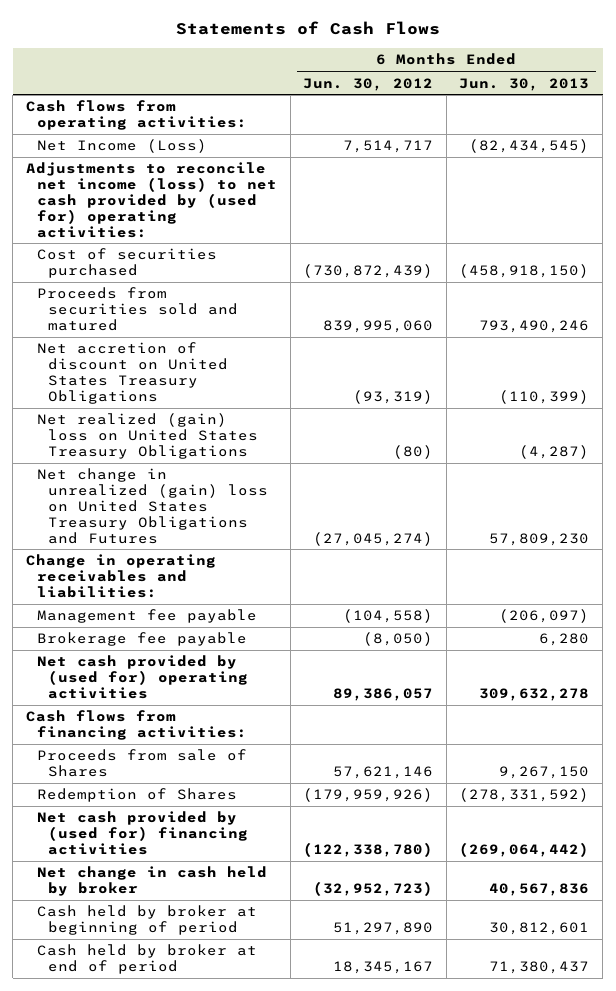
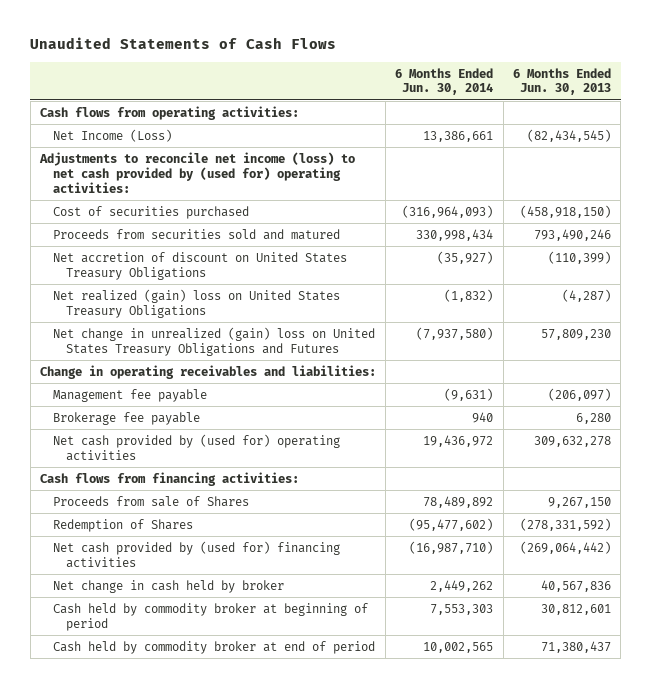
[175,21,440,36] Statements of Cash Flows -> [30,37,337,50] Unaudited Statements of Cash Flows
[303,77,434,91] Jun. 30, 2012 -> none
none -> [395,67,494,96] 6 Months Ended Jun. 30, 2014
[37,905,258,936] Cash held by broker at beginning of period -> [53,602,369,631] Cash held by commodity broker at beginning of period
[37,944,258,975] Cash held by broker at end of period -> [53,640,376,654] Cash held by commodity broker at end of period

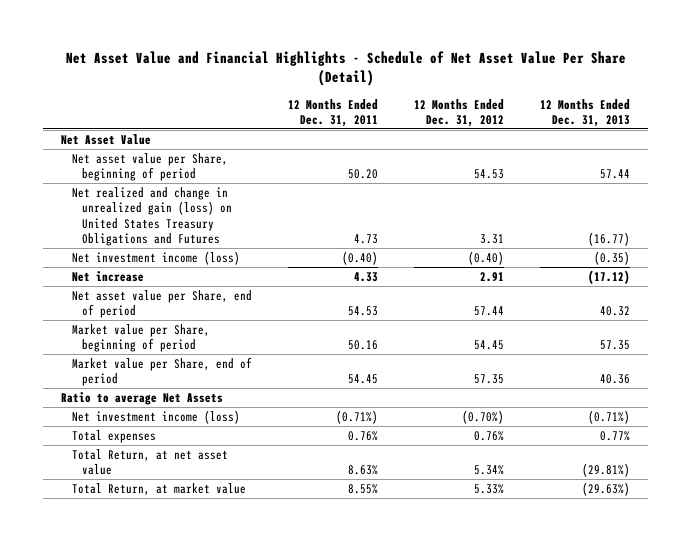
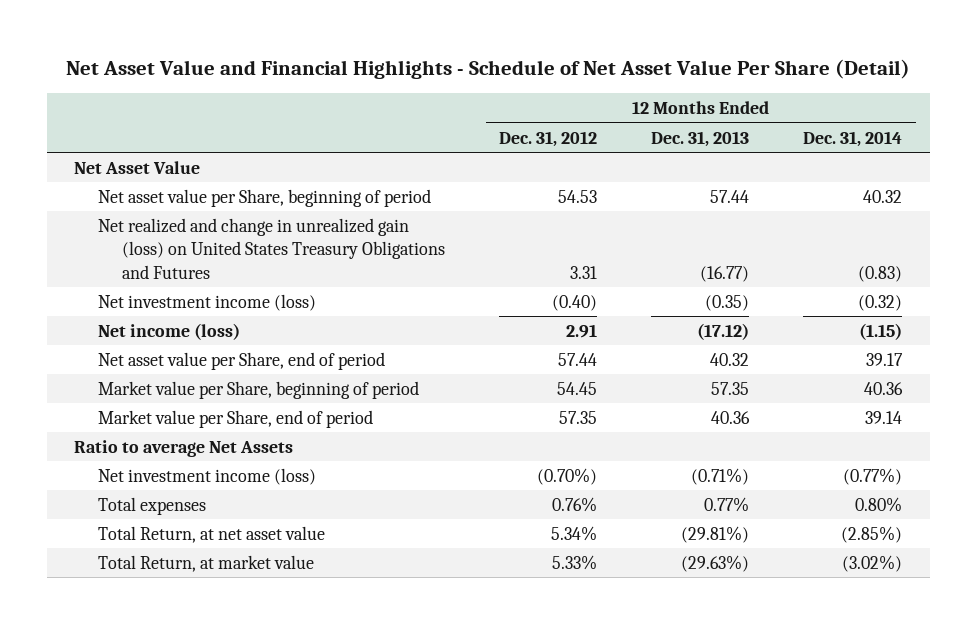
[287,98,378,128] 12 Months Ended Dec. 31, 2011 -> none
none -> [803,130,903,147] Dec. 31, 2014
[71,270,144,282] Net increase -> [97,322,240,340] Net income (loss)

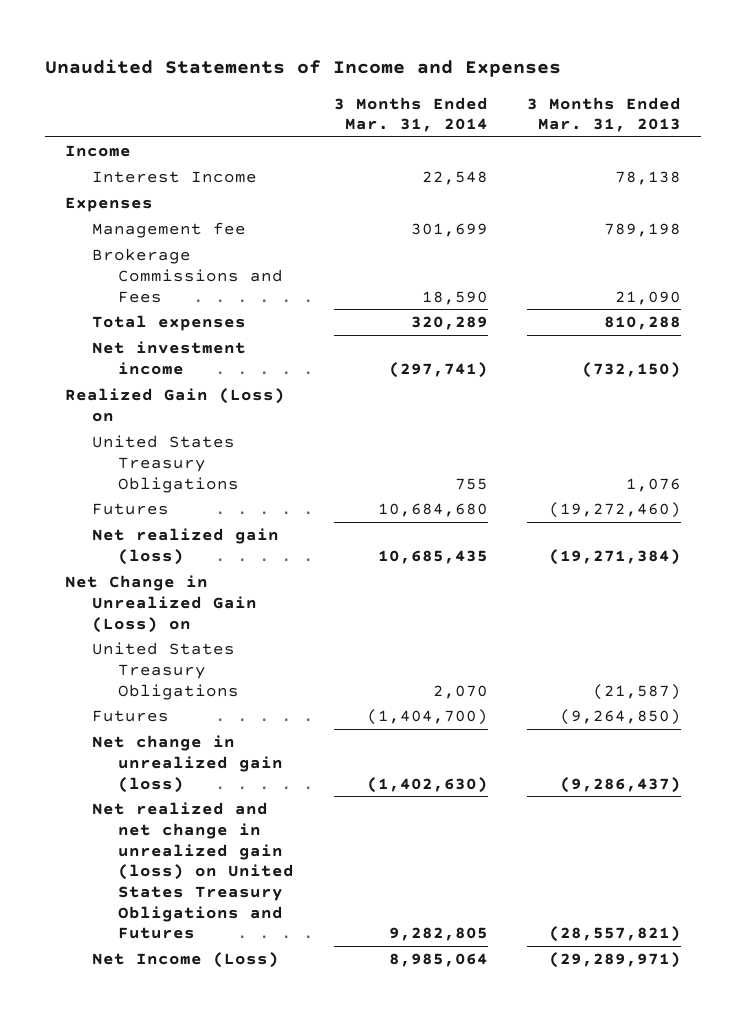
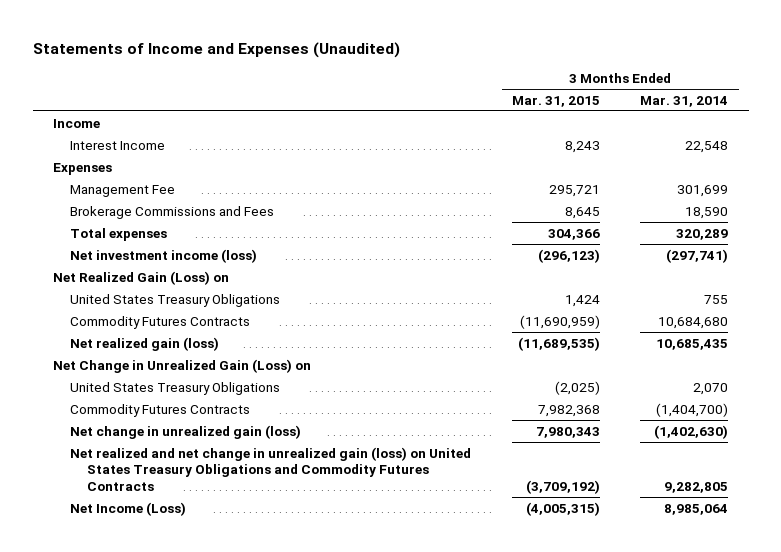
[45,58,562,77] Unaudited Statements of Income and Expenses -> [32,41,400,58] Statements of Income and Expenses (Unaudited)
[527,96,682,133] 3 Months Ended Mar. 31, 2013 -> none
none -> [511,95,600,107] Mar. 31, 2015
[91,222,246,239] Management fee -> [70,184,176,197] Management Fee
[91,341,246,375] Net investment income -> [70,248,258,263] Net investment income (loss)
[65,388,286,422] Realized Gain (Loss) on -> [52,270,229,285] Net Realized Gain (Loss) on
[91,503,169,516] Futures -> [70,315,251,329] Commodity Futures Contracts
[91,710,169,723] Futures -> [70,403,251,417] Commodity Futures Contracts
[91,802,294,940] Net realized and net change in unrealized gain (loss) on United States Treasury Obligations and Futures -> [70,446,472,491] Net realized and net change in unrealized gain (loss) on United States Treasury Obligations and Commodity Futures Contracts

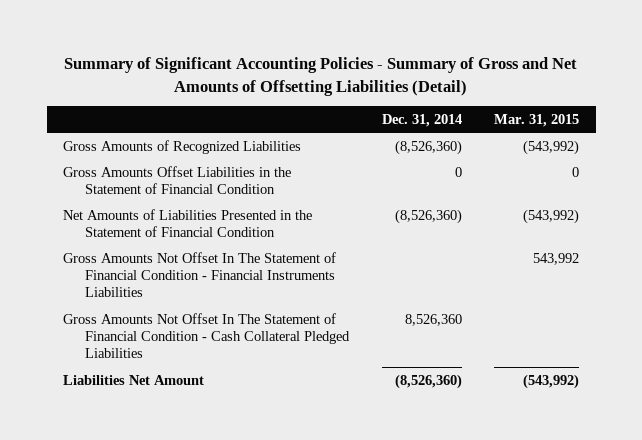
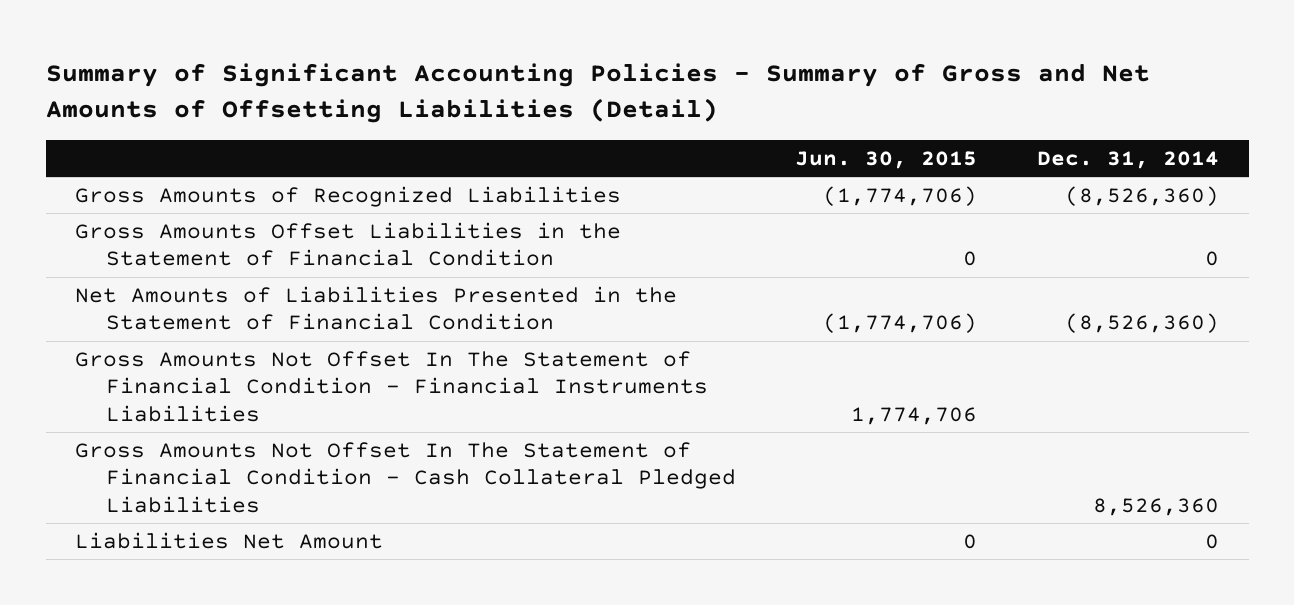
[494,113,580,127] Mar. 31, 2015 -> none
none -> [795,150,978,169] Jun. 30, 2015
[394,373,462,389] (8,526,360) -> [1204,533,1219,549] 0

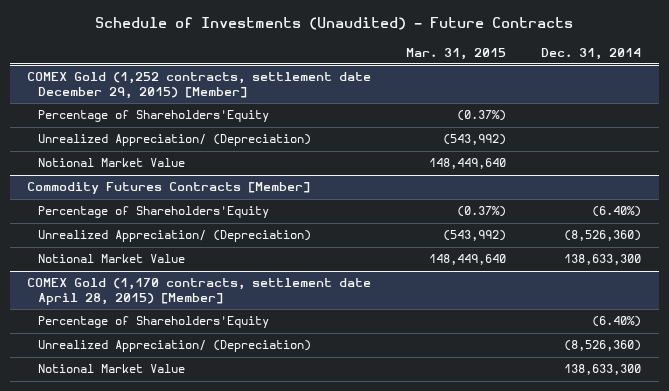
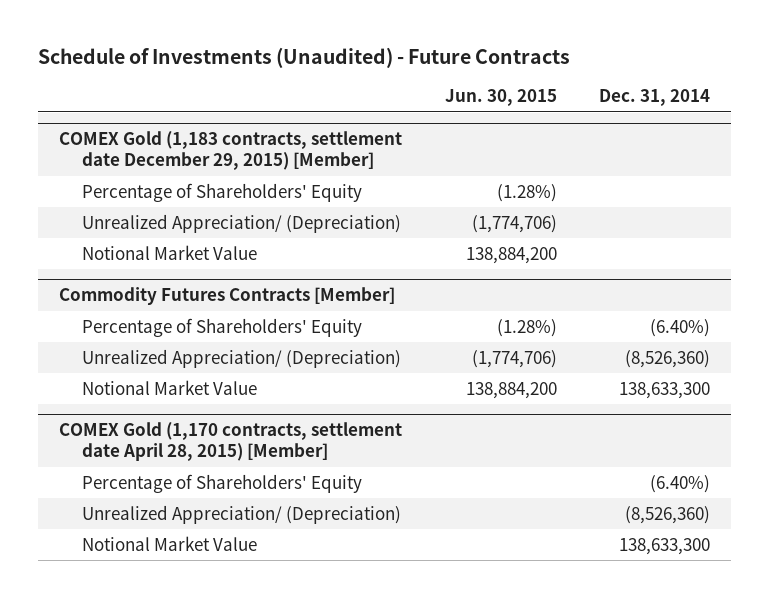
[406,47,507,60] Mar. 31, 2015 -> none
none -> [444,89,557,107] Jun. 30, 2015
[27,72,372,100] COMEX Gold (1,252 contracts, settlement date December 29, 2015) [Member] -> [59,131,403,171] COMEX Gold (1,183 contracts, settlement date December 29, 2015) [Member]
[37,110,269,123] Percentage of Shareholders'Equity -> [82,182,363,202] Percentage of Shareholders' Equity
[37,206,269,219] Percentage of Shareholders'Equity -> [82,317,363,337] Percentage of Shareholders' Equity
[37,316,269,329] Percentage of Shareholders'Equity -> [82,473,363,493] Percentage of Shareholders' Equity

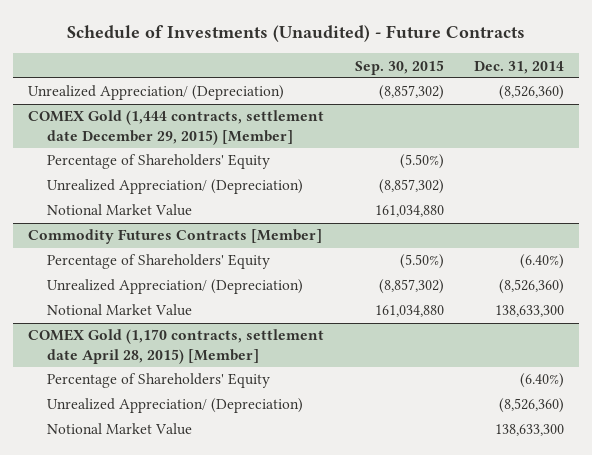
[444,89,557,107] Jun. 30, 2015 -> none
none -> [354,59,444,75] Sep. 30, 2015
none -> [28,85,285,101] Unrealized Appreciation/ (Depreciation)
[59,131,403,171] COMEX Gold (1,183 contracts, settlement date December 29, 2015) [Member] -> [28,110,325,146] COMEX Gold (1,444 contracts, settlement date December 29, 2015) [Member]

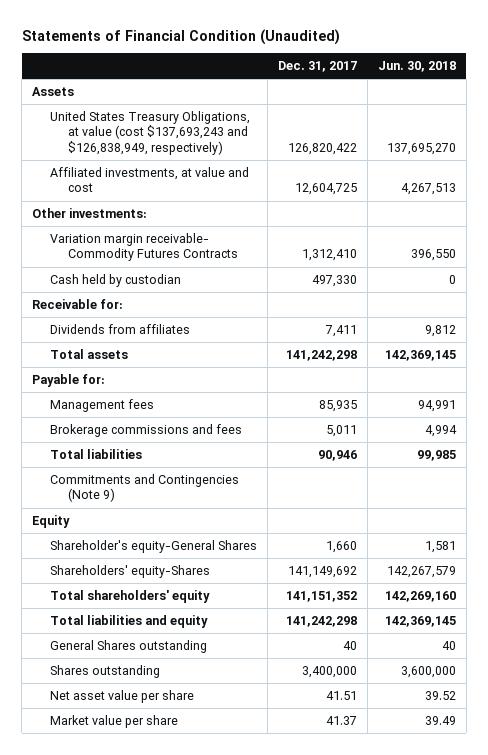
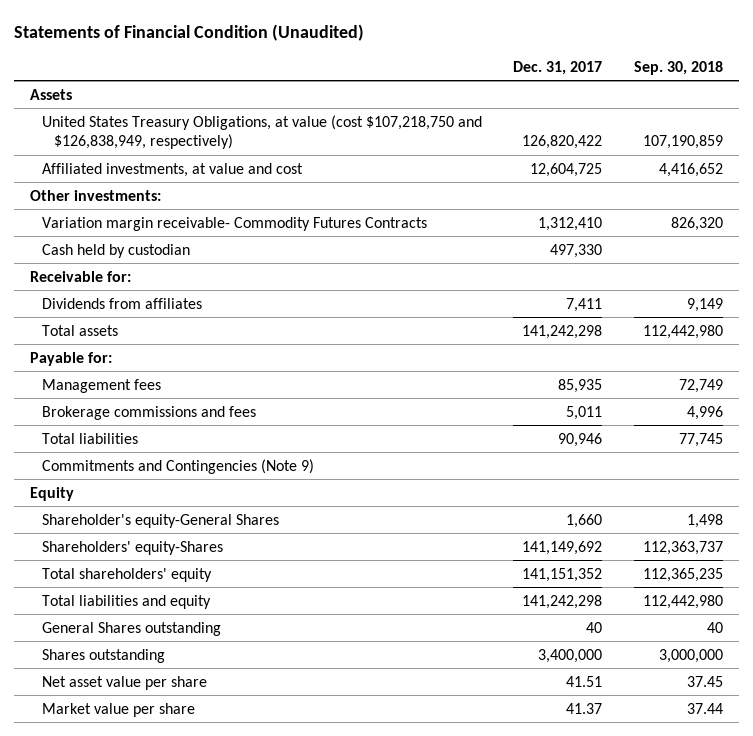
[377,61,456,73] Jun. 30, 2018 -> none
none -> [633,60,723,75] Sep. 30, 2018
[50,110,251,155] United States Treasury Obligations, at value (cost $137,693,243 and $126,838,949, respectively) -> [41,114,482,150] United States Treasury Obligations, at value (cost $107,218,750 and $126,838,949, respectively)

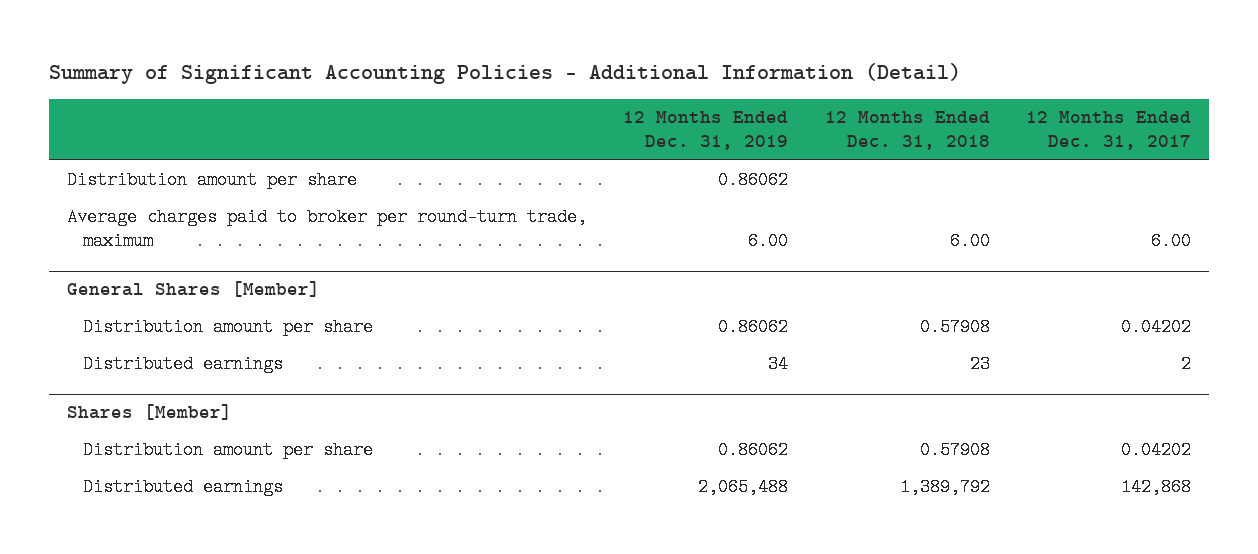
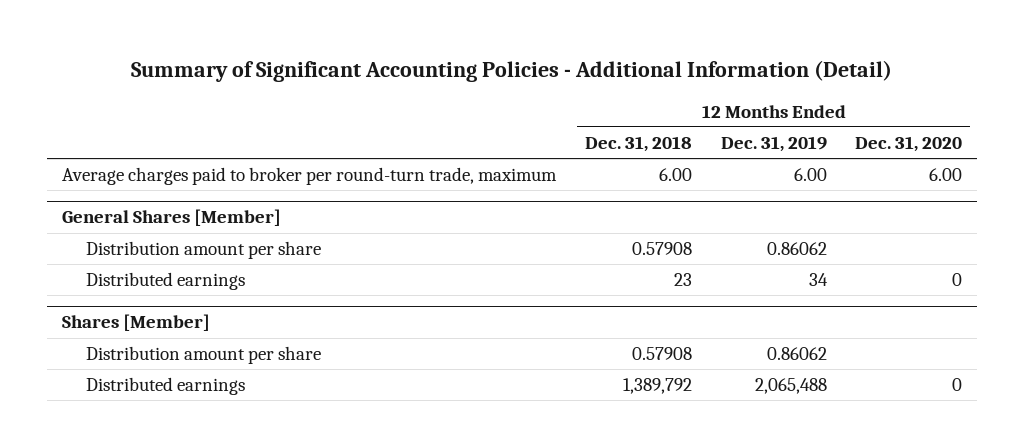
[1025,110,1191,151] 12 Months Ended Dec. 31, 2017 -> none
none -> [855,136,963,153] Dec. 31, 2020
[66,171,357,190] Distribution amount per share -> none

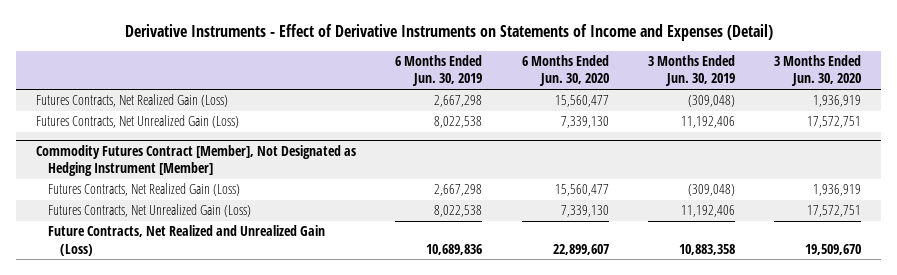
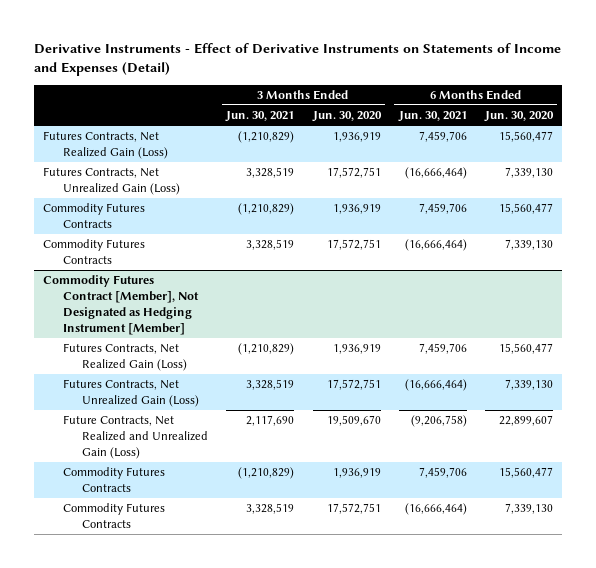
[395,55,483,87] 6 Months Ended Jun. 30, 2019 -> none
[647,55,735,87] 3 Months Ended Jun. 30, 2019 -> none
none -> [225,110,295,122] Jun. 30, 2021
none -> [397,110,467,122] Jun. 30, 2021
none -> [43,203,146,229] Commodity Futures Contracts
none -> [43,239,146,265] Commodity Futures Contracts
none -> [62,467,165,493] Commodity Futures Contracts
none -> [62,503,165,529] Commodity Futures Contracts

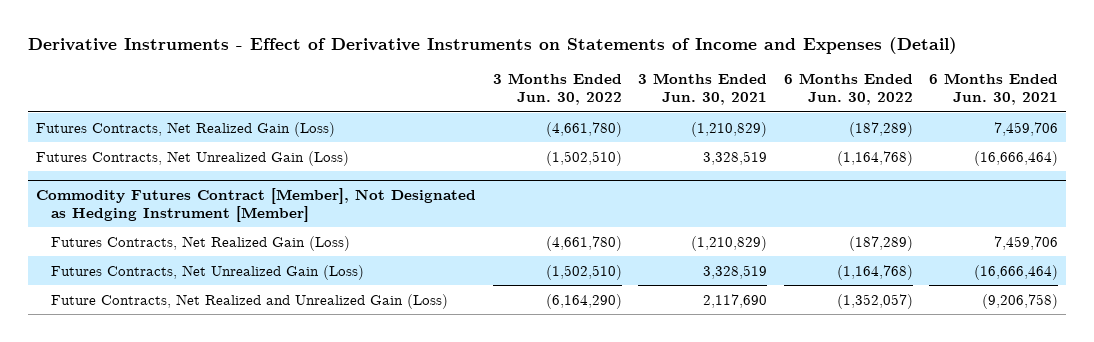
[311,110,382,122] Jun. 30, 2020 -> none
[483,110,554,122] Jun. 30, 2020 -> none
none -> [492,73,622,106] 3 Months Ended Jun. 30, 2022
none -> [783,73,913,106] 6 Months Ended Jun. 30, 2022
[43,203,146,229] Commodity Futures Contracts -> none
[43,239,146,265] Commodity Futures Contracts -> none
[62,467,165,493] Commodity Futures Contracts -> none
[62,503,165,529] Commodity Futures Contracts -> none

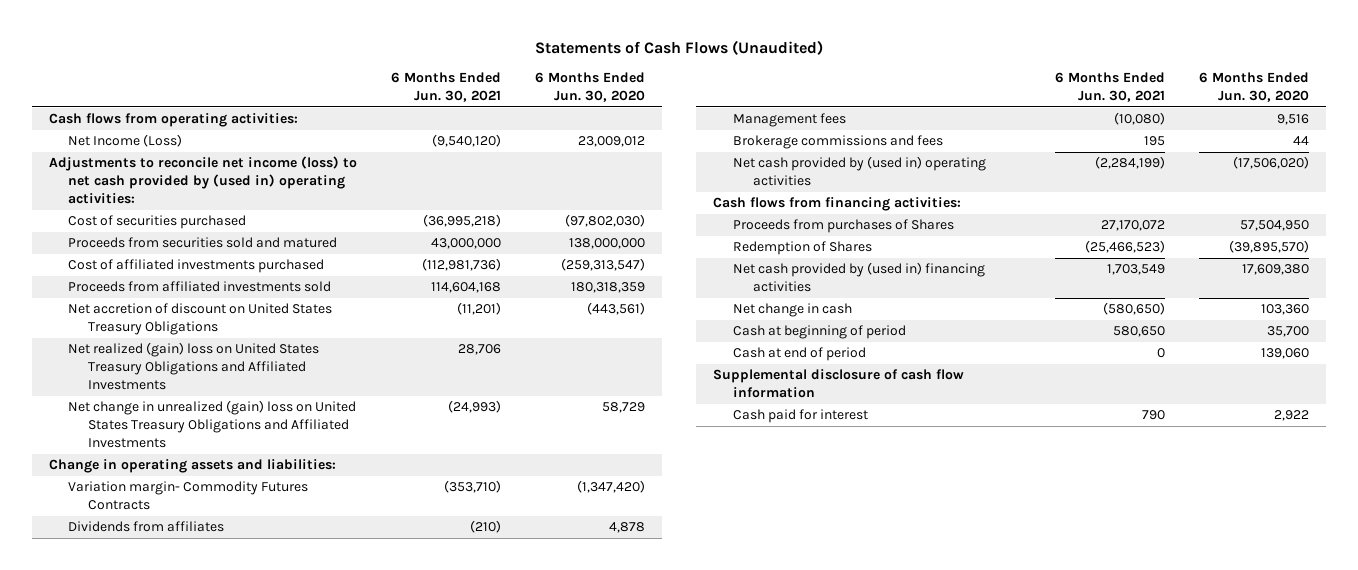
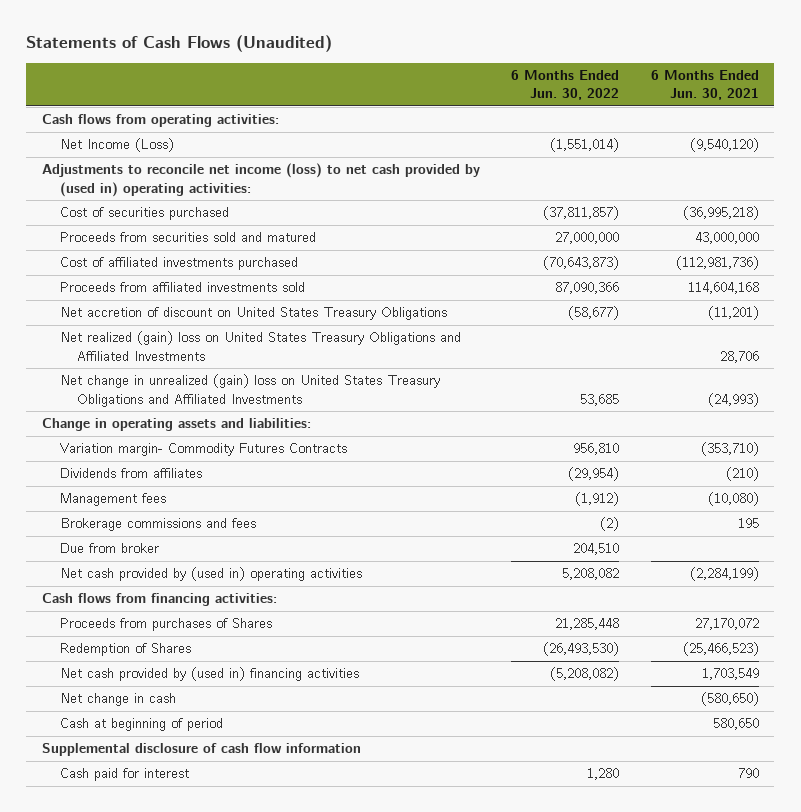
[534,72,645,103] 6 Months Ended Jun. 30, 2020 -> none
none -> [511,69,620,101] 6 Months Ended Jun. 30, 2022
none -> [59,543,159,554] Due from broker
[733,347,867,362] Cash at end of period -> none

